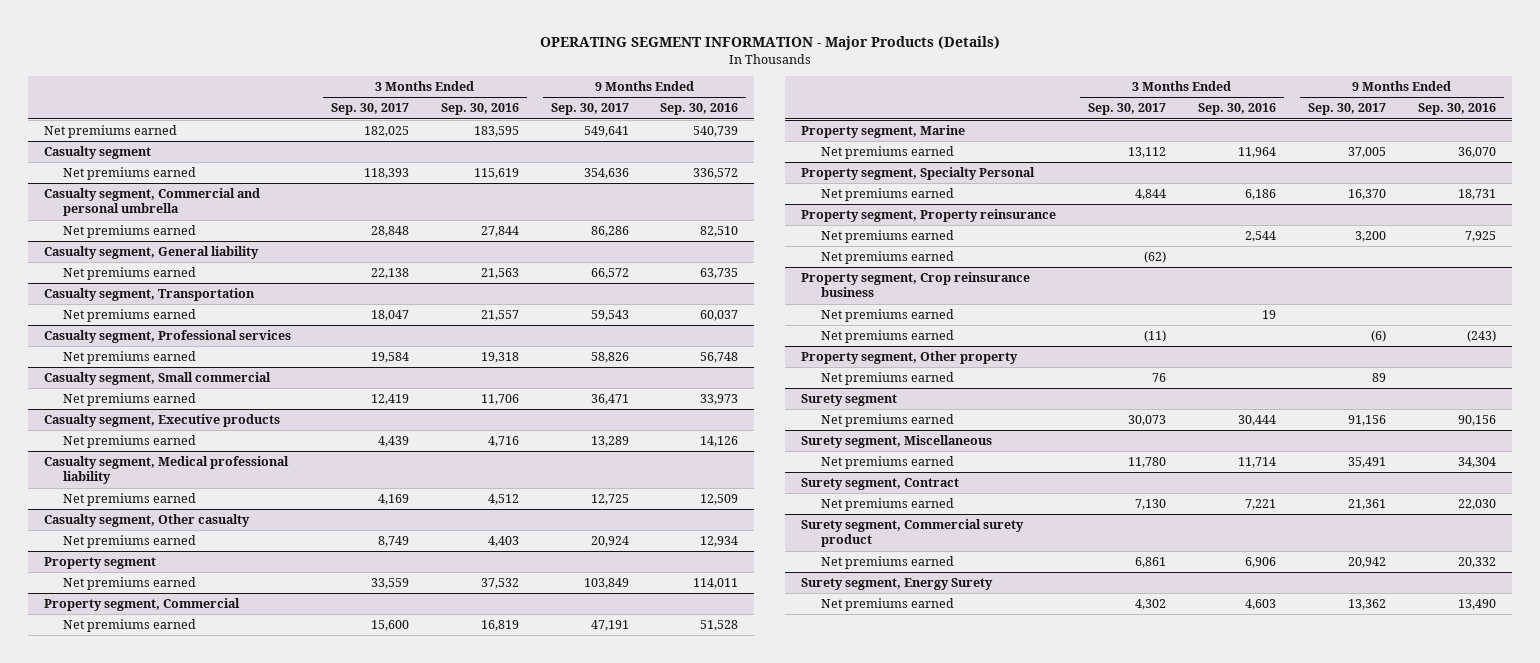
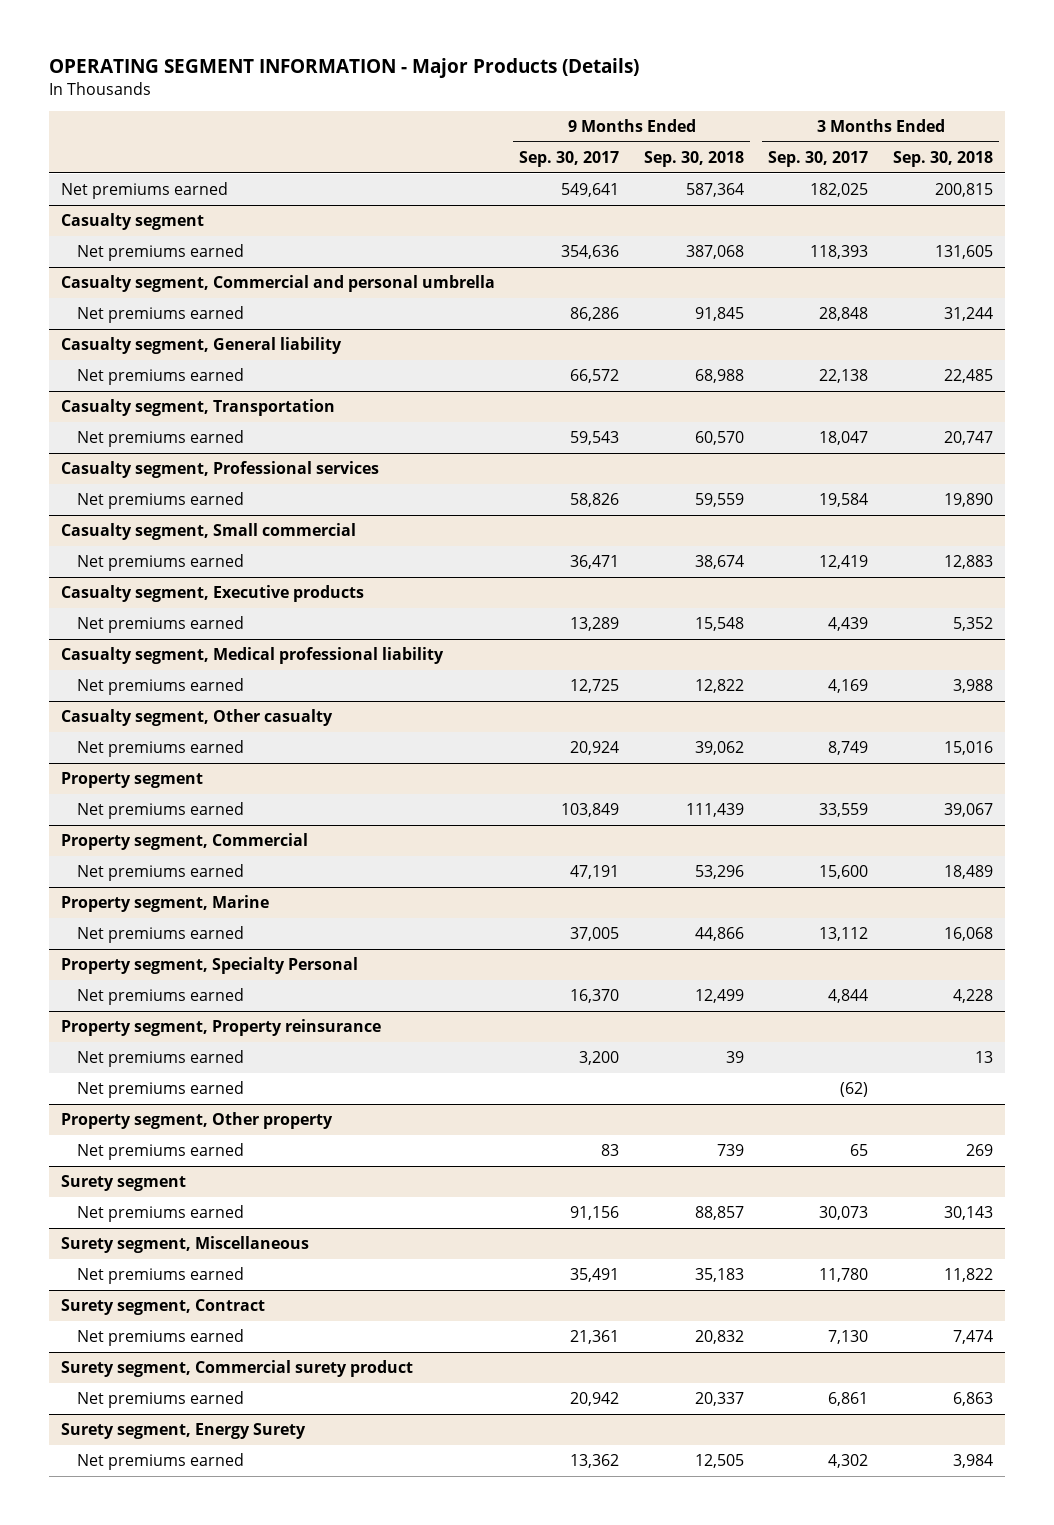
[440,103,519,116] Sep. 30, 2016 -> none
[660,103,739,116] Sep. 30, 2016 -> none
none -> [643,150,744,167] Sep. 30, 2018
none -> [892,150,993,167] Sep. 30, 2018
[801,272,1031,298] Property segment, Crop reinsurance business -> none
[820,309,954,323] Net premiums earned -> none
[820,330,954,344] Net premiums earned -> none
[1152,373,1167,383] 76 -> [850,1144,869,1157] 65
[1372,373,1387,383] 89 -> [601,1144,620,1157] 83

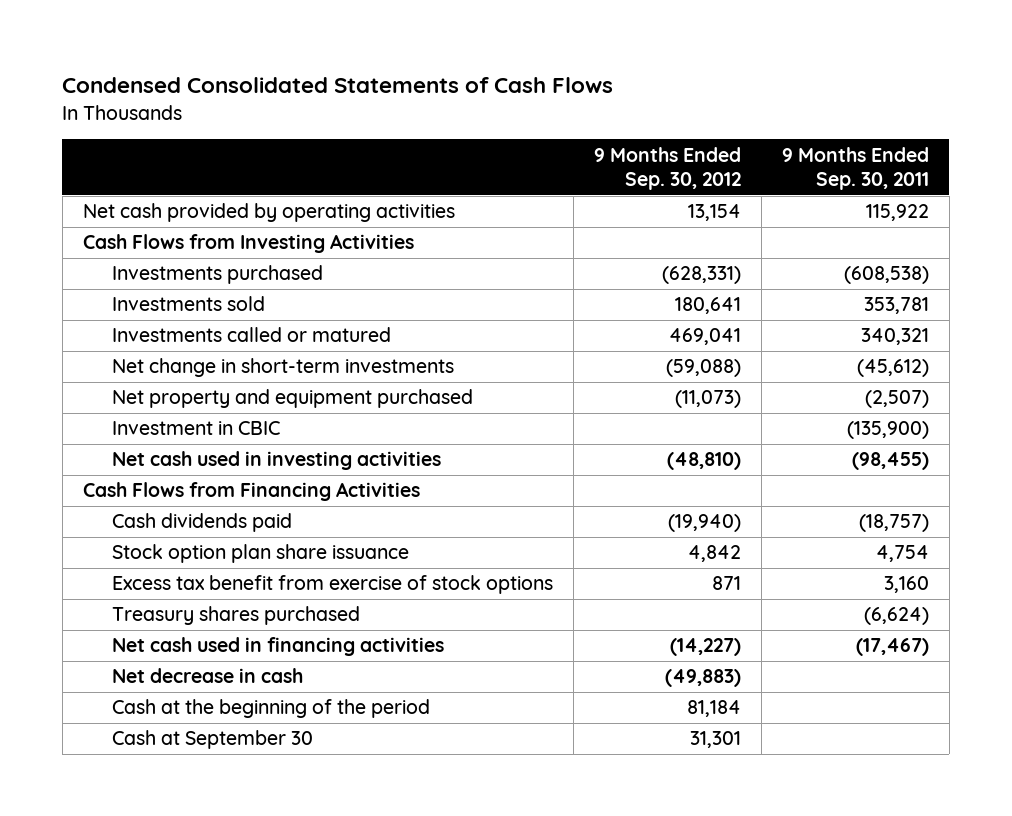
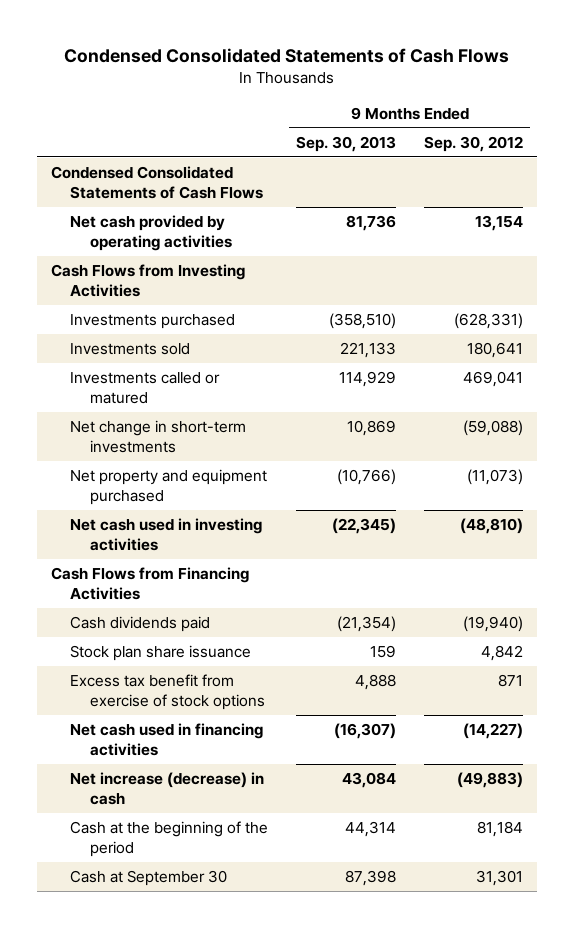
[781,146,929,191] 9 Months Ended Sep. 30, 2011 -> none
none -> [296,135,397,152] Sep. 30, 2013
none -> [51,166,264,200] Condensed Consolidated Statements of Cash Flows
[111,421,280,436] Investment in CBIC -> none
[111,544,409,564] Stock option plan share issuance -> [70,645,252,662] Stock plan share issuance
[111,606,360,626] Treasury shares purchased -> none
[111,668,303,684] Net decrease in cash -> [70,772,265,806] Net increase (decrease) in cash

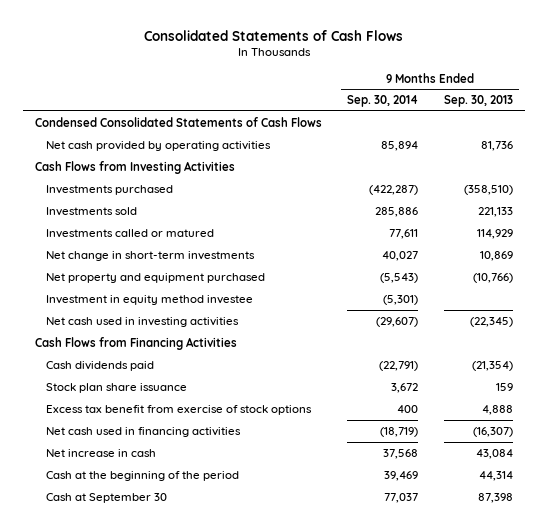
[64,47,510,63] Condensed Consolidated Statements of Cash Flows -> [143,29,403,41] Consolidated Statements of Cash Flows
[424,135,524,152] Sep. 30, 2012 -> none
none -> [347,95,419,108] Sep. 30, 2014
none -> [45,294,253,305] Investment in equity method investee
[70,772,265,806] Net increase (decrease) in cash -> [45,448,156,457] Net increase in cash

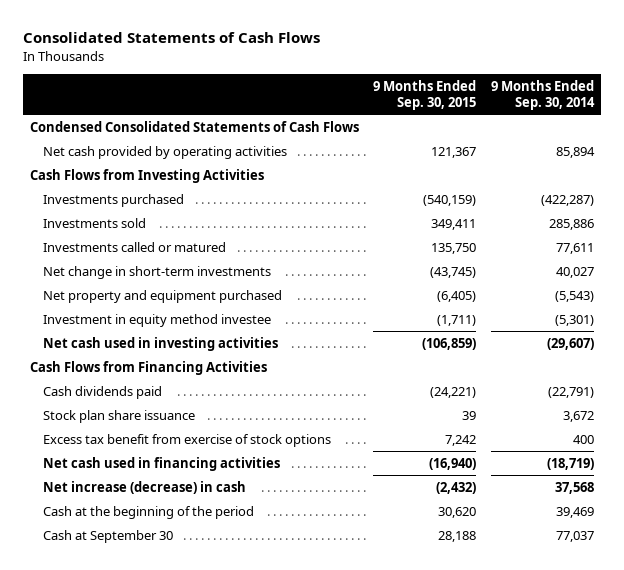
[443,95,513,108] Sep. 30, 2013 -> none
none -> [373,80,477,110] 9 Months Ended Sep. 30, 2015
[45,448,156,457] Net increase in cash -> [42,480,246,494] Net increase (decrease) in cash

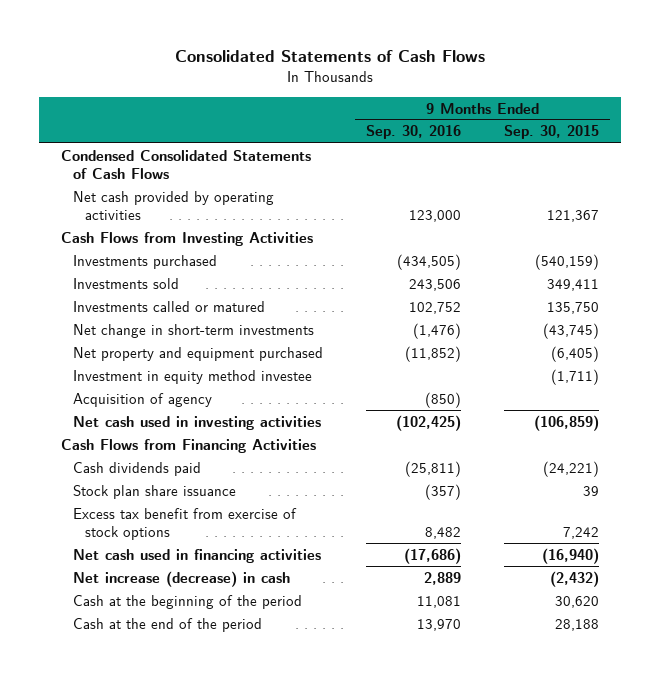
[490,80,595,110] 9 Months Ended Sep. 30, 2014 -> none
none -> [365,125,461,140] Sep. 30, 2016
none -> [72,392,212,407] Acquisition of agency
[42,529,173,543] Cash at September 30 -> [72,617,262,632] Cash at the end of the period

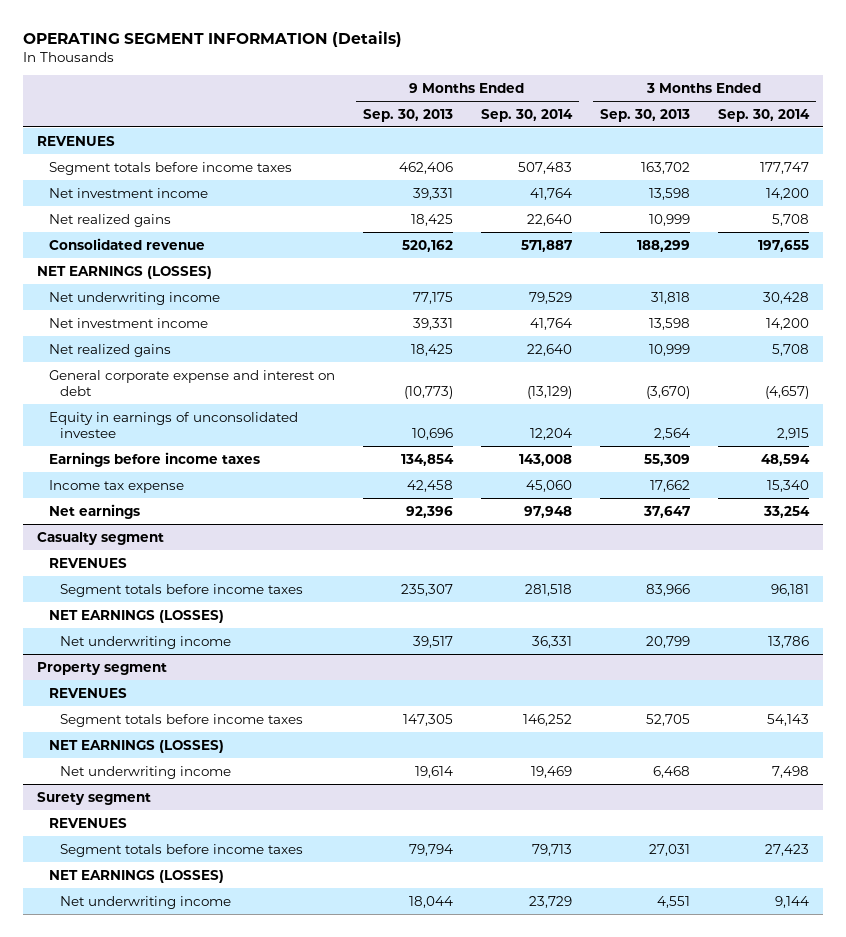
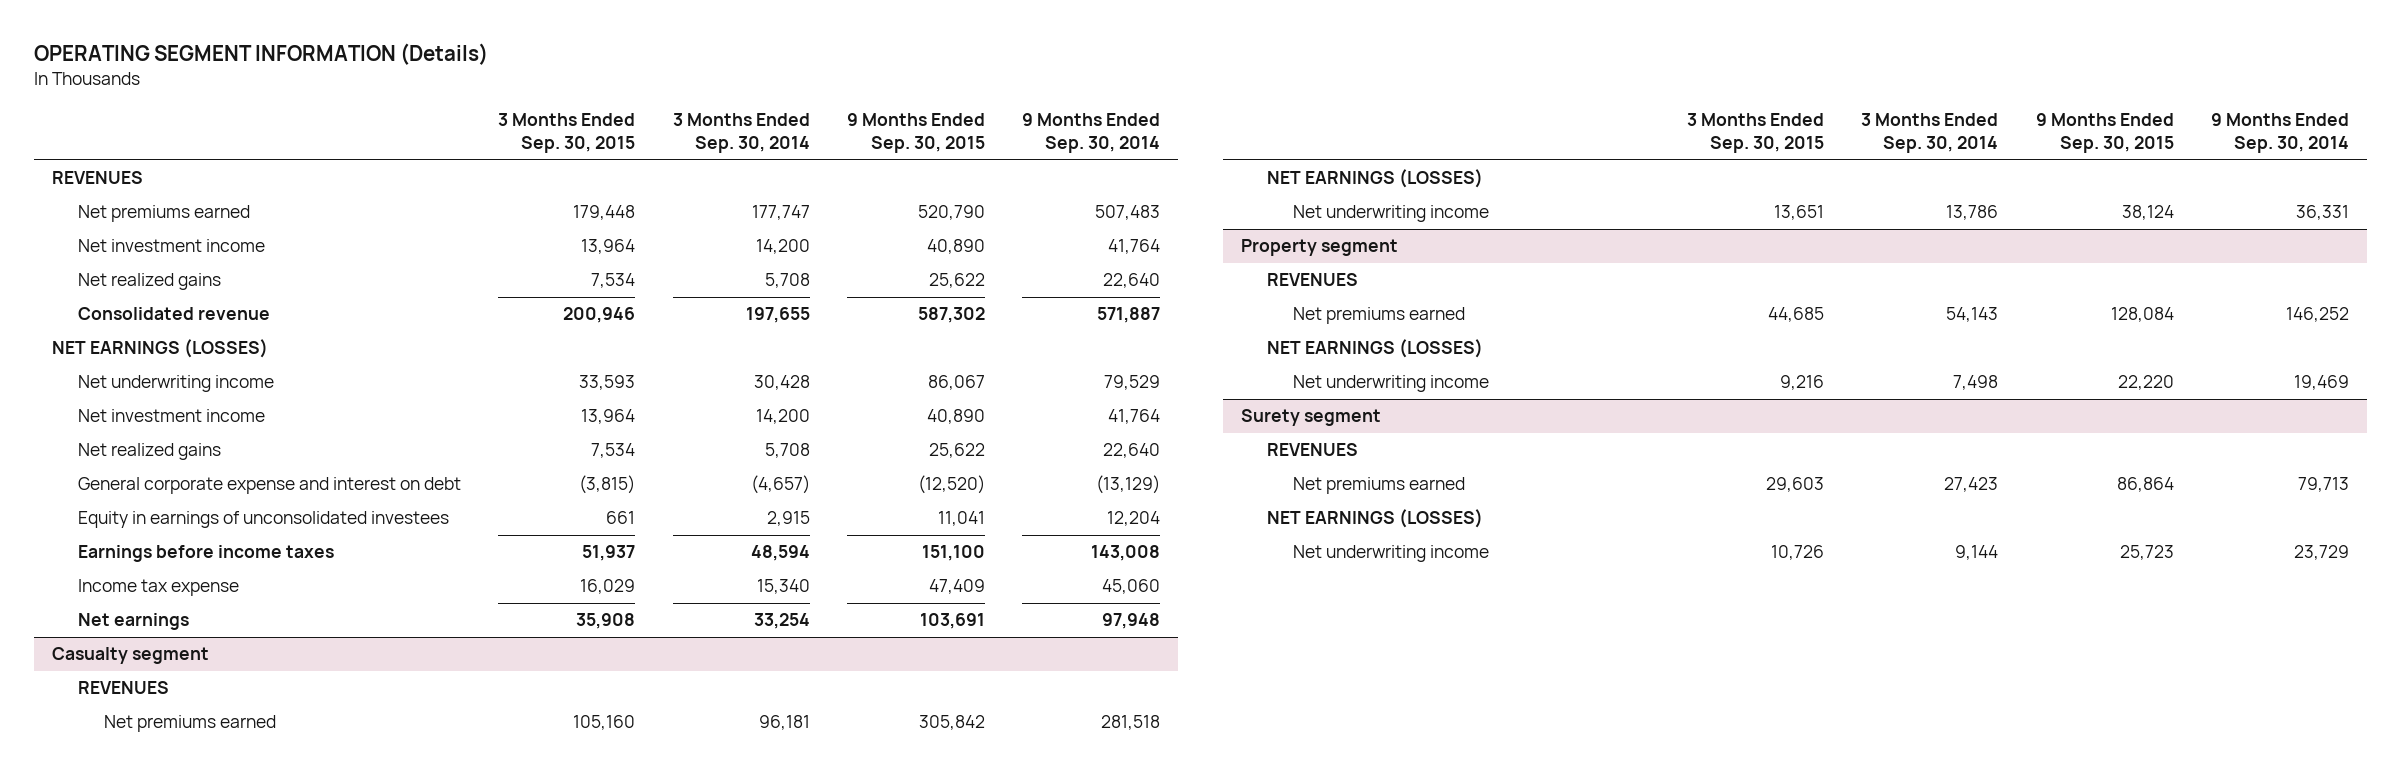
[362,108,453,122] Sep. 30, 2013 -> none
[599,108,690,122] Sep. 30, 2013 -> none
none -> [498,113,636,154] 3 Months Ended Sep. 30, 2015
none -> [846,113,985,154] 9 Months Ended Sep. 30, 2015
[48,161,292,175] Segment totals before income taxes -> [78,205,251,223] Net premiums earned
[48,411,298,439] Equity in earnings of unconsolidated investee -> [78,511,450,529] Equity in earnings of unconsolidated investees
[60,583,304,597] Segment totals before income taxes -> [103,715,276,733] Net premiums earned
[60,713,304,727] Segment totals before income taxes -> [1292,307,1465,325] Net premiums earned
[60,843,304,857] Segment totals before income taxes -> [1292,477,1465,495] Net premiums earned

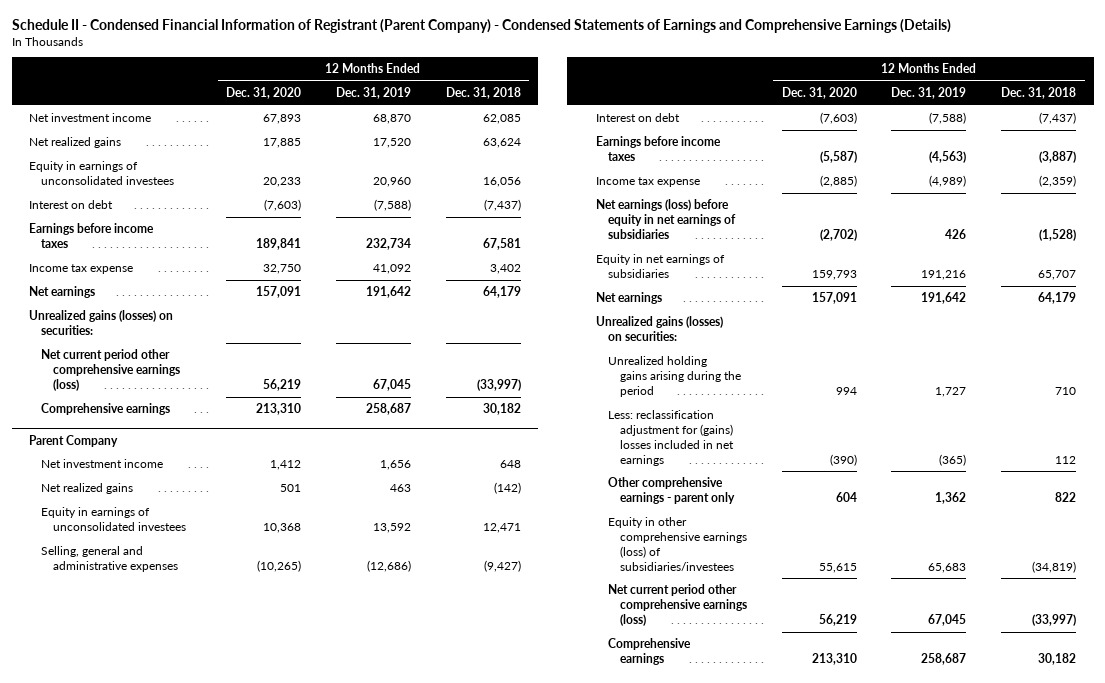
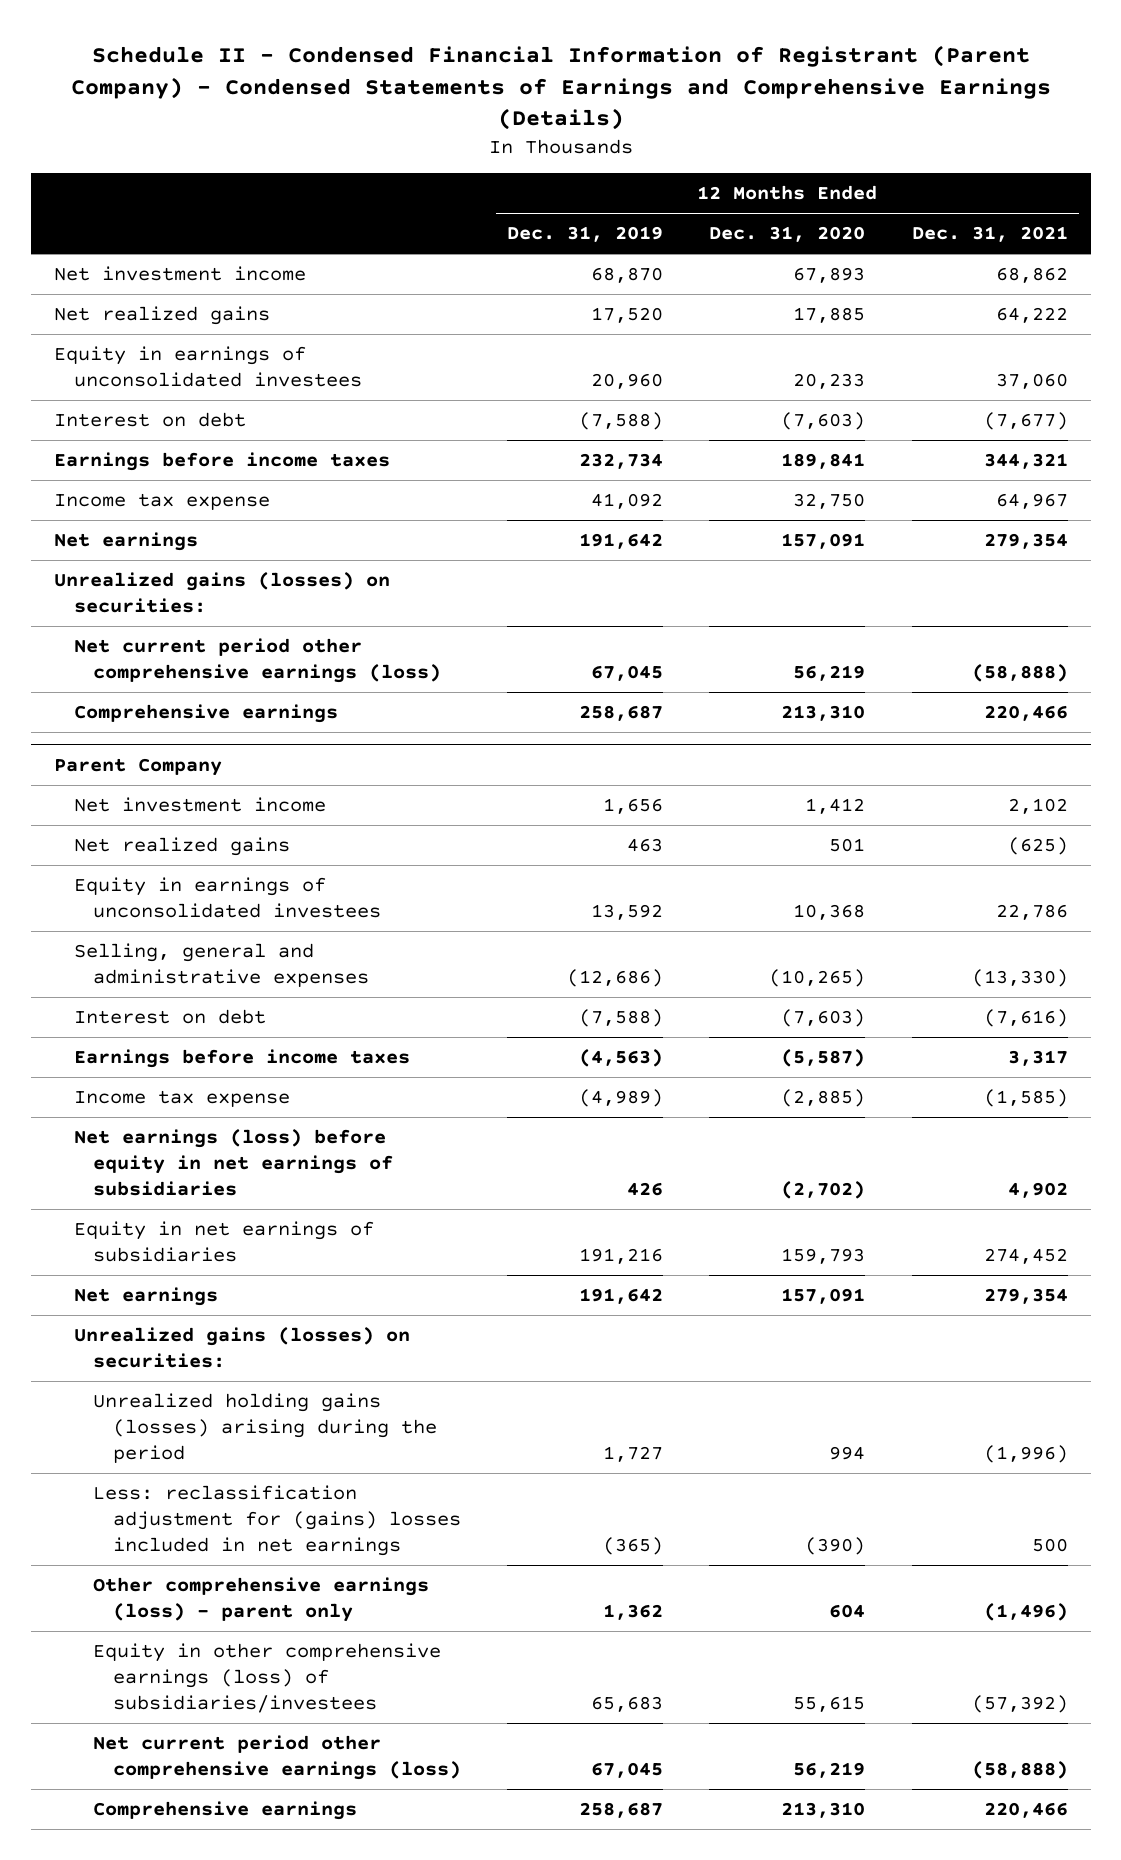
[445,87,521,100] Dec. 31, 2018 -> none
none -> [911,226,1068,243] Dec. 31, 2021
[608,356,742,397] Unrealized holding gains arising during the period -> [93,1393,438,1463] Unrealized holding gains (losses) arising during the period
[608,477,736,504] Other comprehensive earnings - parent only -> [93,1577,430,1622] Other comprehensive earnings (loss) - parent only

